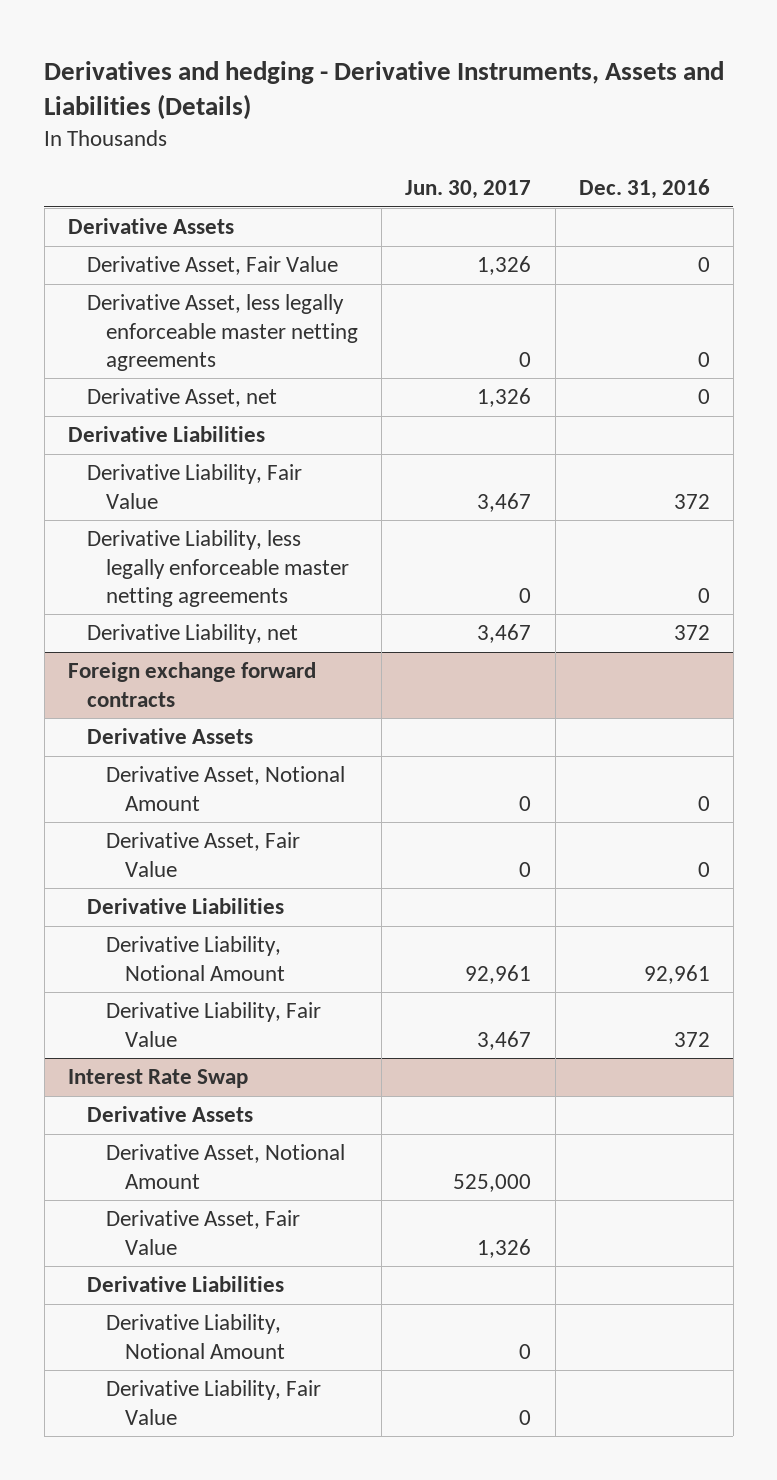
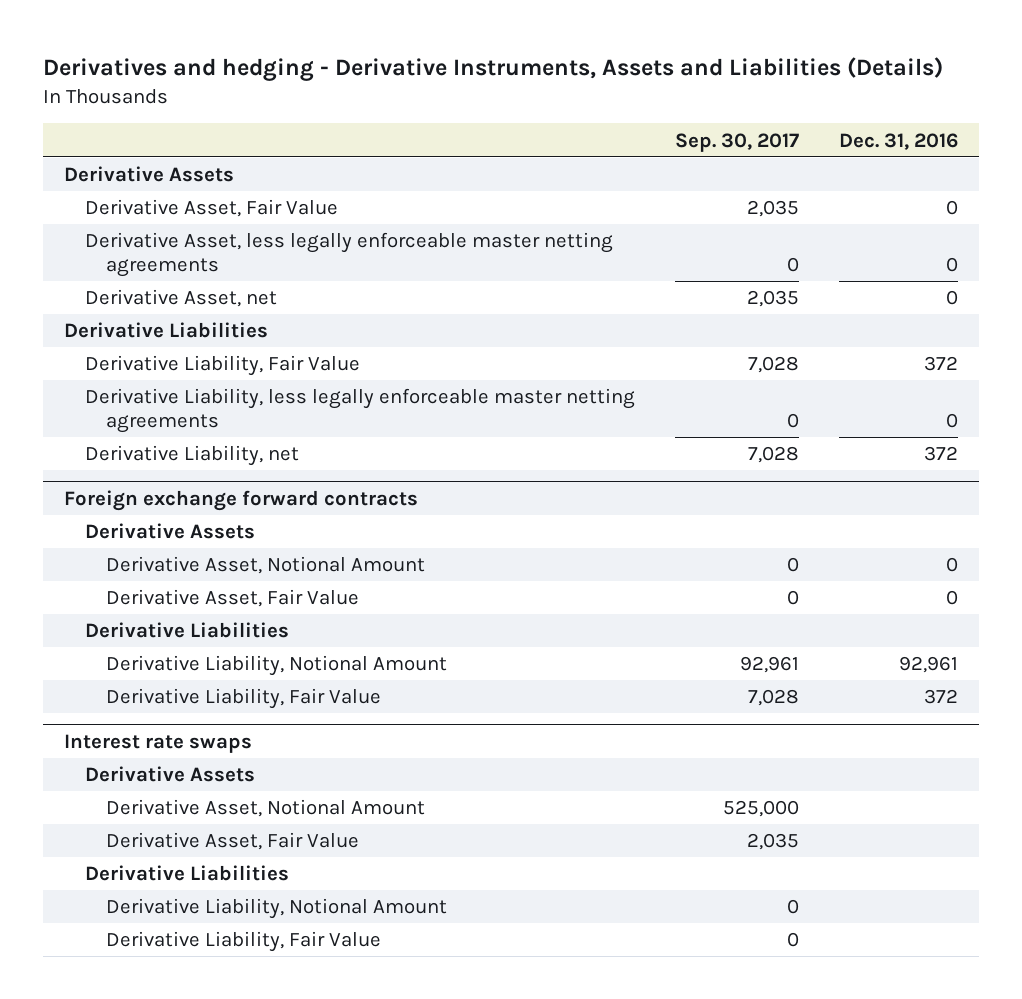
[405,180,532,200] Jun. 30, 2017 -> none
none -> [675,132,800,152] Sep. 30, 2017
[67,1069,248,1089] Interest Rate Swap -> [63,734,252,754] Interest rate swaps

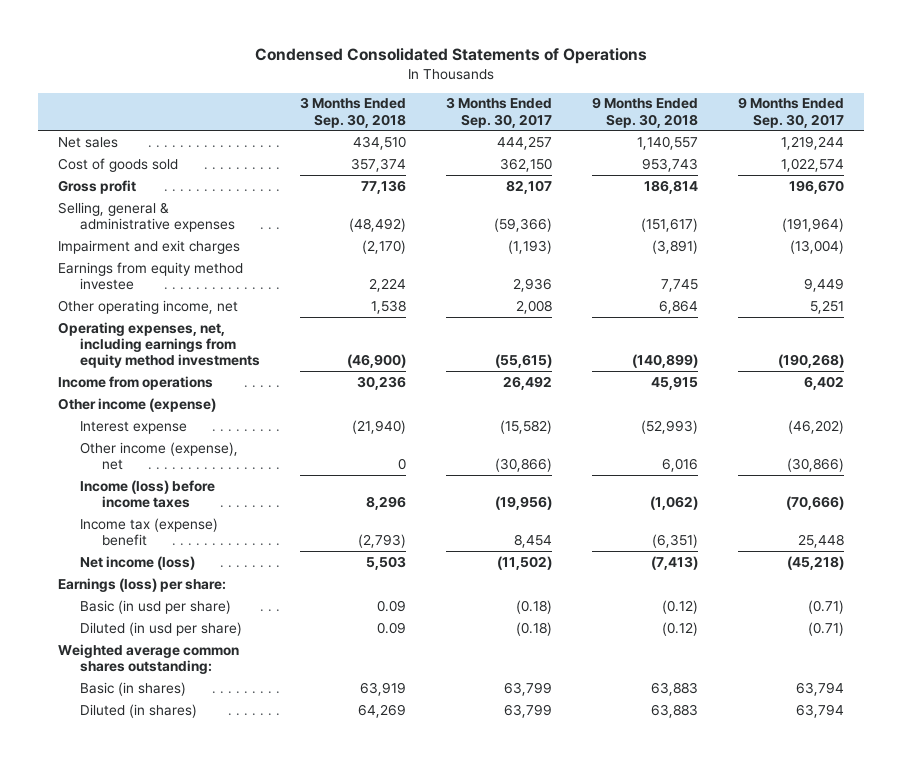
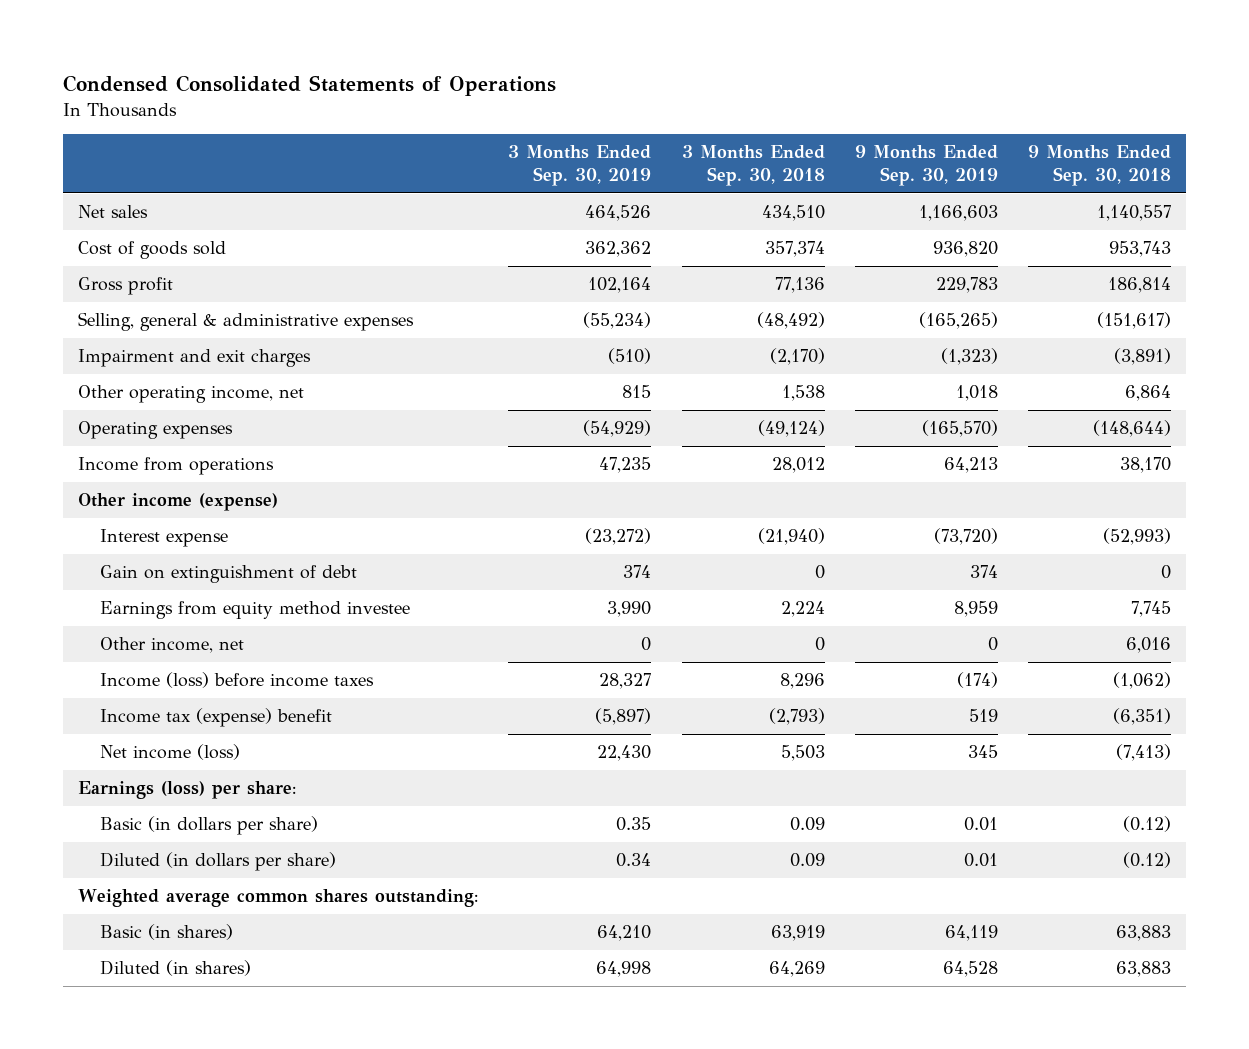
[445,97,552,128] 3 Months Ended Sep. 30, 2017 -> none
[737,97,844,128] 9 Months Ended Sep. 30, 2017 -> none
none -> [508,144,652,186] 3 Months Ended Sep. 30, 2019
none -> [854,144,998,186] 9 Months Ended Sep. 30, 2019
[57,321,261,369] Operating expenses, net, including earnings from equity method investments -> none
none -> [78,421,234,440] Operating expenses
[357,375,407,390] 30,236 -> [771,457,825,474] 28,012
[650,375,698,390] 45,915 -> [1120,457,1172,474] 38,170
none -> [100,565,358,584] Gain on extinguishment of debt
[57,261,243,290] Earnings from equity method investee -> [100,601,411,620] Earnings from equity method investee
[80,441,239,470] Other income (expense), net -> [100,637,245,654] Other income, net
[80,599,232,614] Basic (in usd per share) -> [100,816,319,836] Basic (in dollars per share)
[80,621,243,636] Diluted (in usd per share) -> [100,852,337,872] Diluted (in dollars per share)

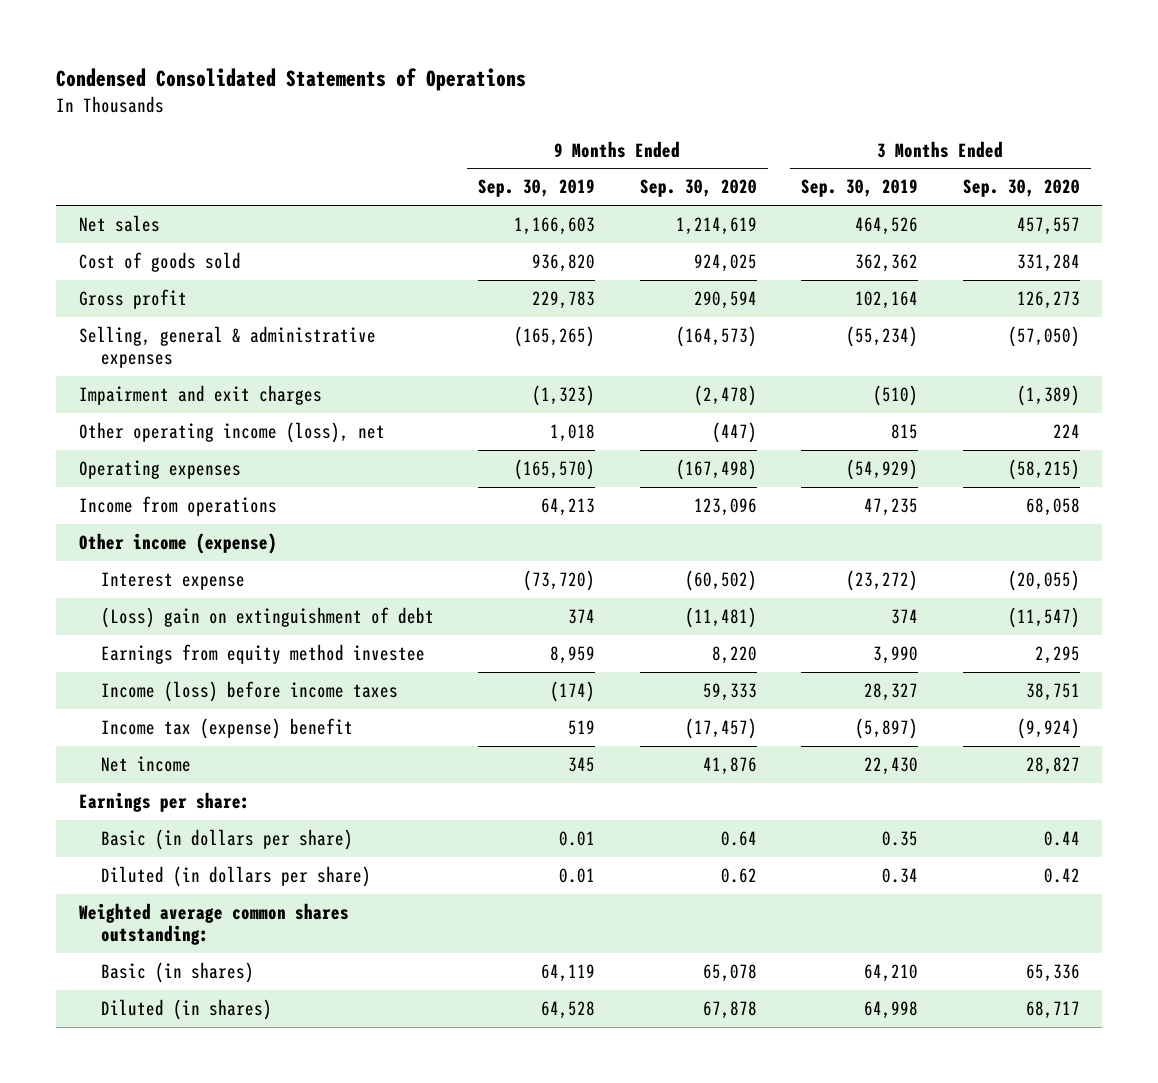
[681,144,825,186] 3 Months Ended Sep. 30, 2018 -> none
[1028,144,1172,186] 9 Months Ended Sep. 30, 2018 -> none
none -> [639,179,757,198] Sep. 30, 2020
none -> [962,179,1080,198] Sep. 30, 2020
[78,385,305,404] Other operating income, net -> [78,422,385,444] Other operating income (loss), net
[100,565,358,584] Gain on extinguishment of debt -> [100,607,434,629] (Loss) gain on extinguishment of debt
[100,637,245,654] Other income, net -> none
[100,744,241,761] Net income (loss) -> [100,756,191,773] Net income
[78,781,297,800] Earnings (loss) per share: -> [78,792,250,813] Earnings per share:

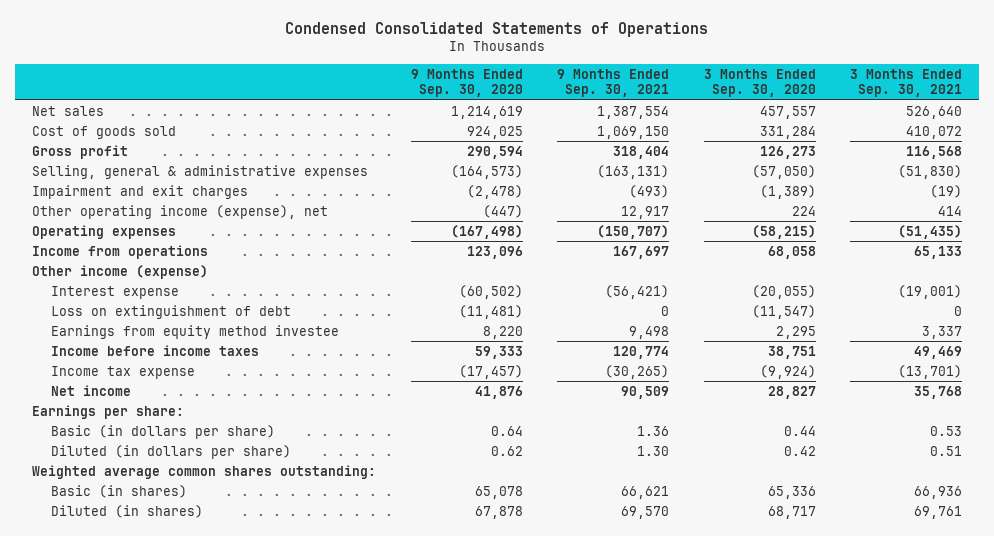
[478,179,596,198] Sep. 30, 2019 -> none
[801,179,919,198] Sep. 30, 2019 -> none
none -> [557,68,670,98] 9 Months Ended Sep. 30, 2021
none -> [850,68,963,98] 3 Months Ended Sep. 30, 2021
[78,422,385,444] Other operating income (loss), net -> [31,204,328,219] Other operating income (expense), net
[100,607,434,629] (Loss) gain on extinguishment of debt -> [50,304,291,319] Loss on extinguishment of debt
[100,681,398,703] Income (loss) before income taxes -> [50,344,259,356] Income before income taxes
[100,718,353,740] Income tax (expense) benefit -> [50,365,195,379] Income tax expense

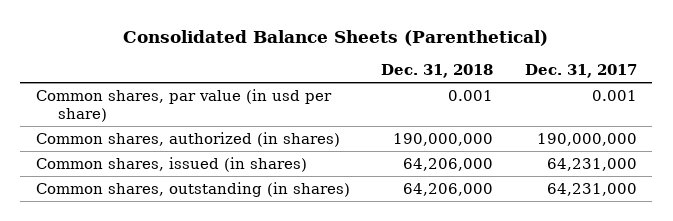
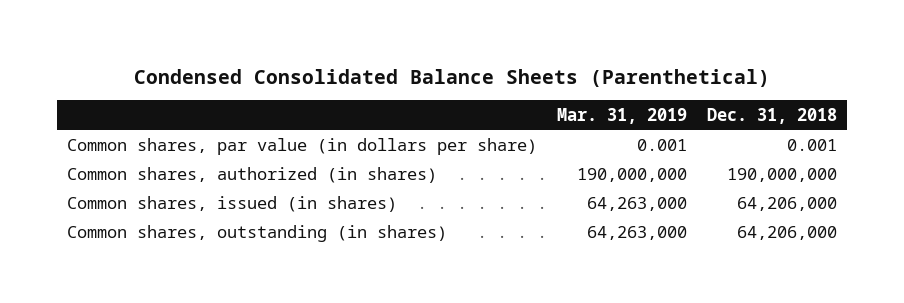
[123,29,549,46] Consolidated Balance Sheets (Parenthetical) -> [134,68,771,87] Condensed Consolidated Balance Sheets (Parenthetical)
[524,64,637,79] Dec. 31, 2017 -> none
none -> [557,107,688,124] Mar. 31, 2019
[36,88,333,123] Common shares, par value (in usd per share) -> [67,137,538,155] Common shares, par value (in dollars per share)

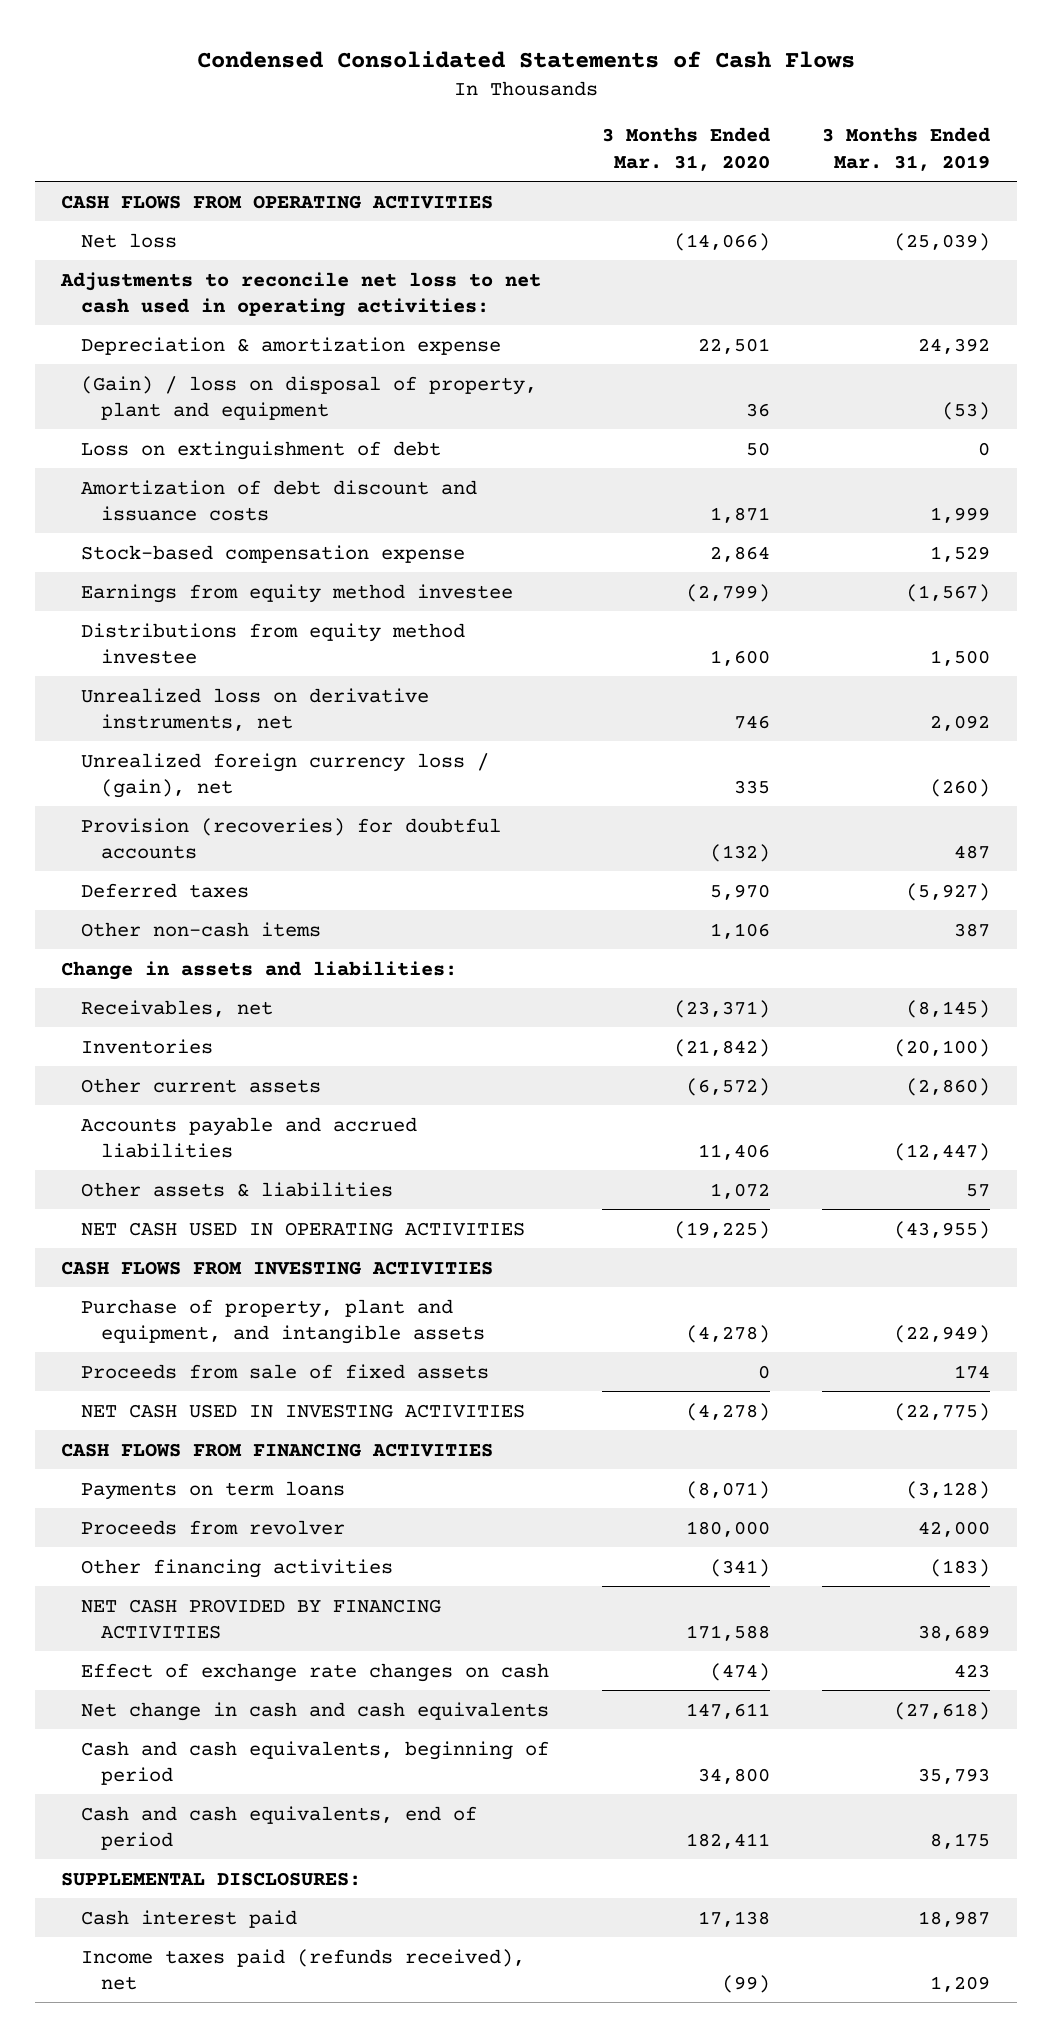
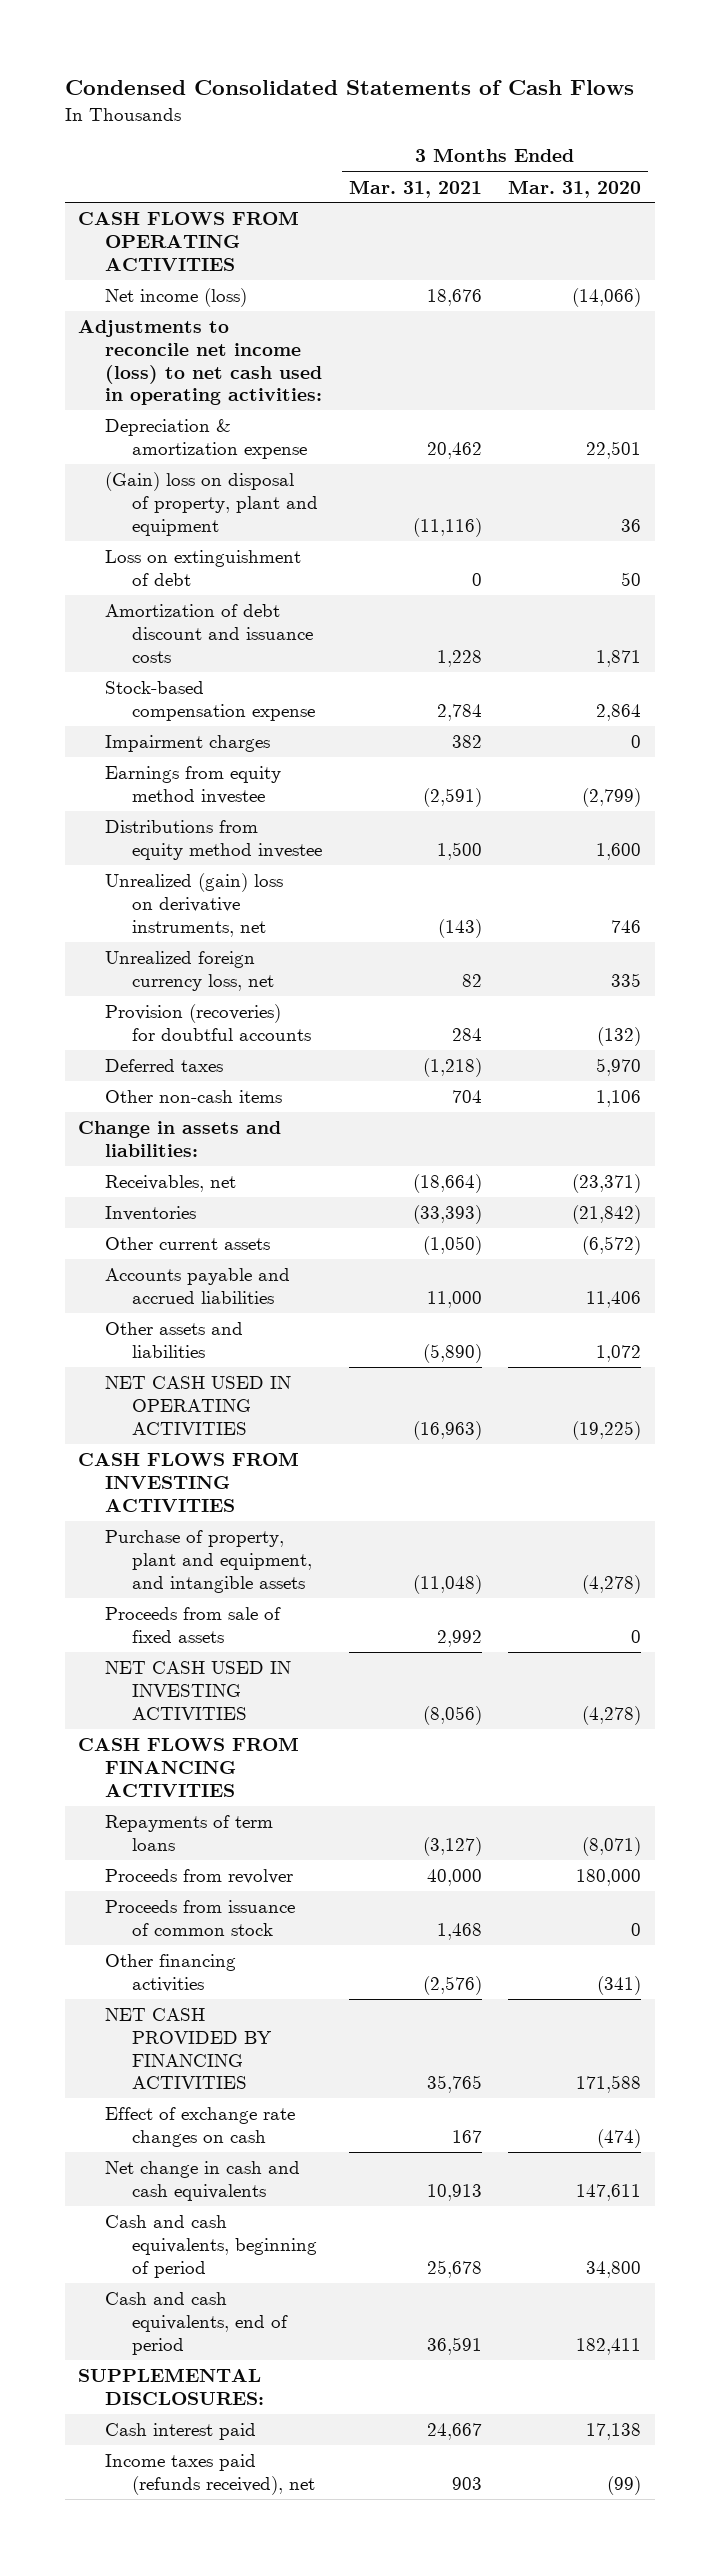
[822,127,991,171] 3 Months Ended Mar. 31, 2019 -> none
none -> [348,179,482,198] Mar. 31, 2021
[81,232,178,248] Net loss -> [104,288,247,308] Net income (loss)
[60,271,542,317] Adjustments to reconcile net loss to net cash used in operating activities: -> [78,320,322,406] Adjustments to reconcile net income (loss) to net cash used in operating activities:
[81,375,538,420] (Gain) / loss on disposal of property, plant and equipment -> [104,472,318,536] (Gain) loss on disposal of property, plant and equipment
none -> [104,735,270,753] Impairment charges
[81,687,430,731] Unrealized loss on derivative instruments, net -> [104,873,283,937] Unrealized (gain) loss on derivative instruments, net
[81,752,490,798] Unrealized foreign currency loss / (gain), net -> [104,951,274,991] Unrealized foreign currency loss, net
[81,1181,394,1197] Other assets & liabilities -> [104,1322,243,1358] Other assets and liabilities
[81,1480,346,1500] Payments on term loans -> [104,1815,273,1851] Repayments of term loans
none -> [104,1900,295,1936] Proceeds from issuance of common stock

